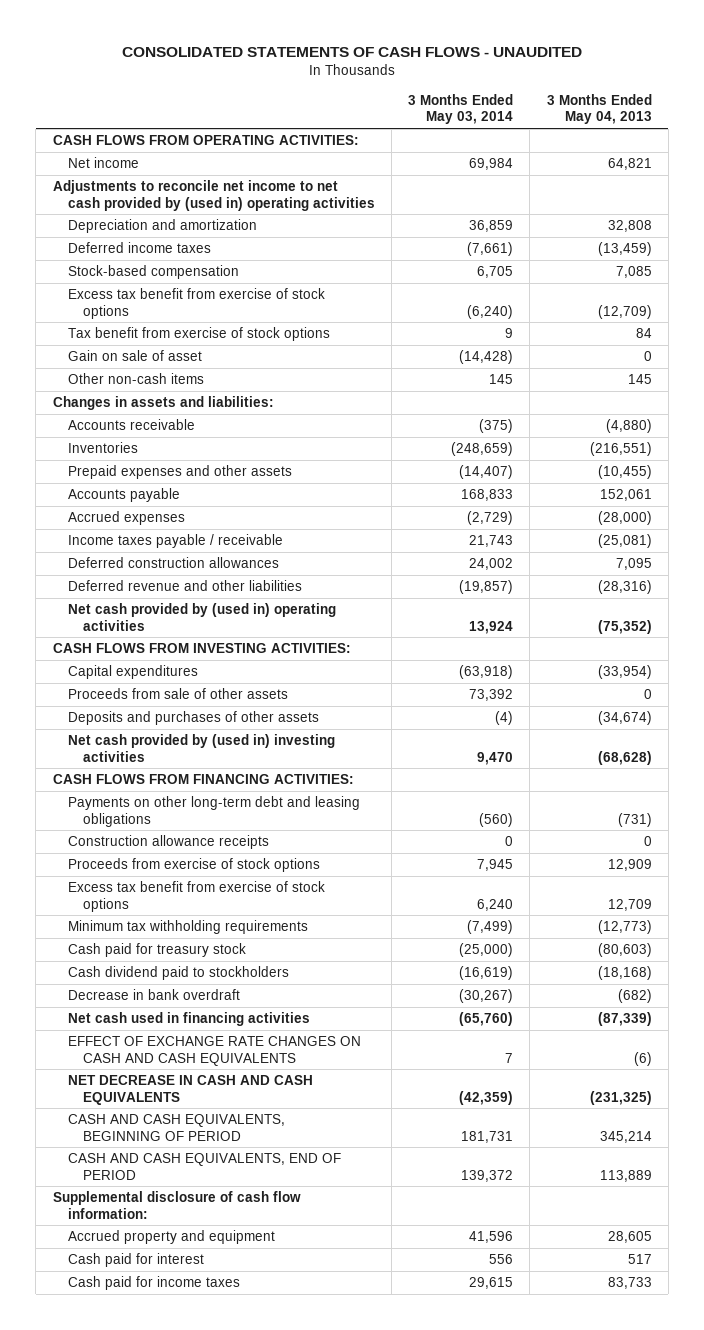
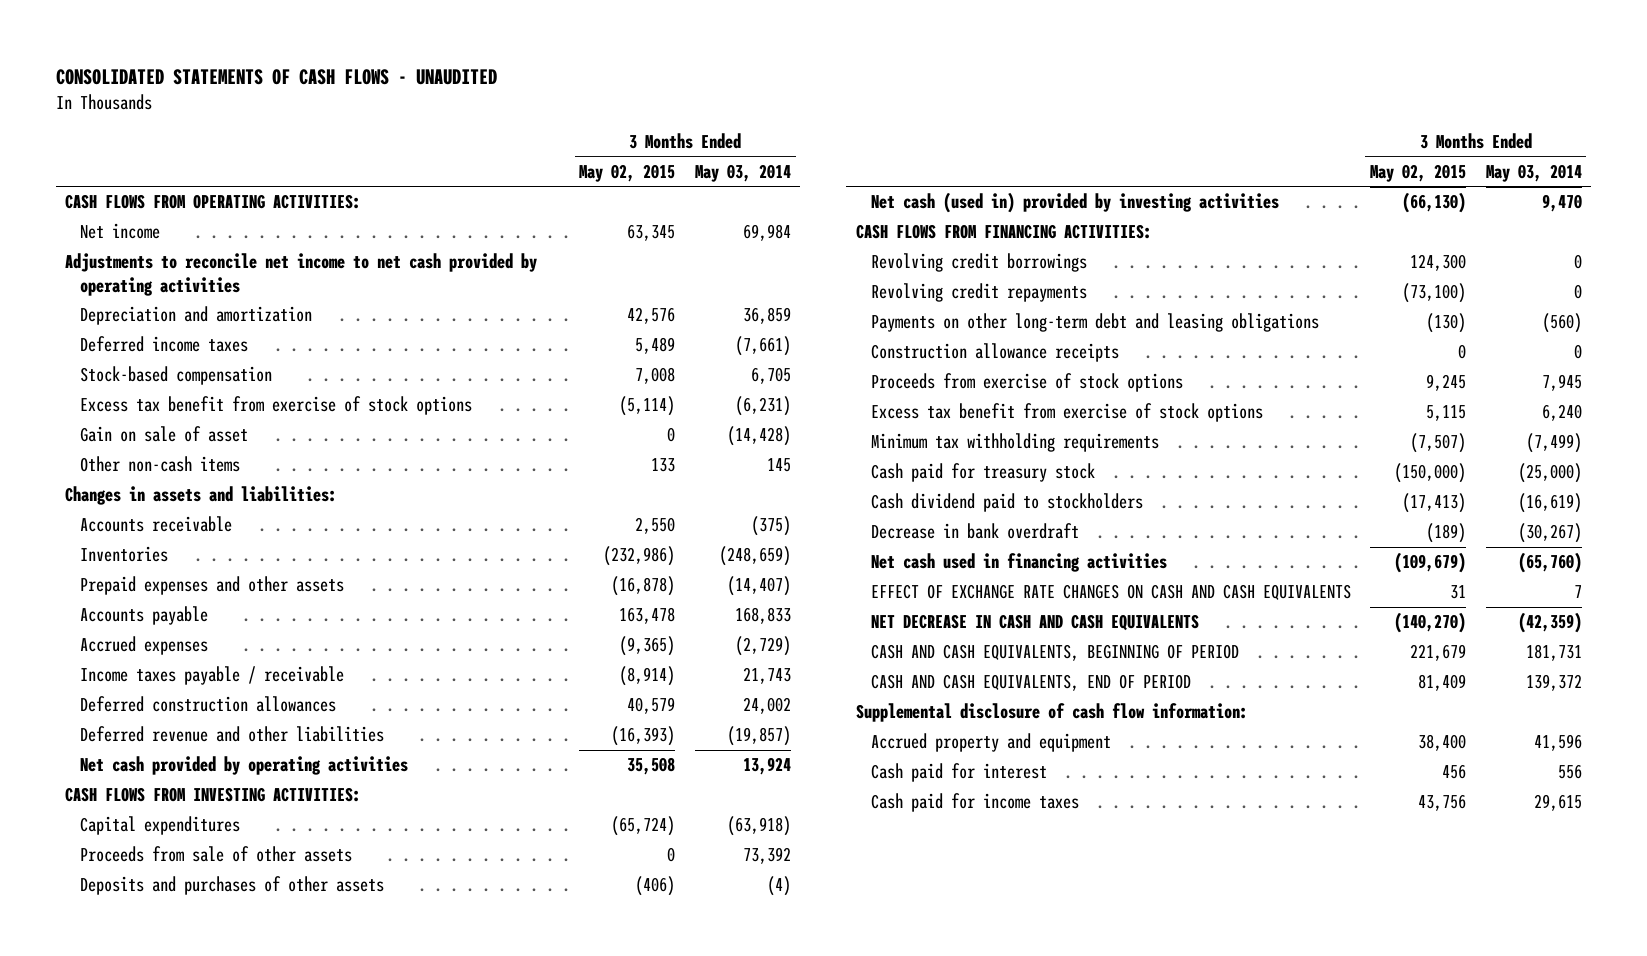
[546,93,652,125] 3 Months Ended May 04, 2013 -> none
none -> [579,163,676,182] May 02, 2015
[52,180,375,211] Adjustments to reconcile net income to net cash provided by (used in) operating activities -> [65,253,538,296] Adjustments to reconcile net income to net cash provided by operating activities
[67,327,330,342] Tax benefit from exercise of stock options -> none
[467,304,514,319] (6,240) -> [734,396,791,417] (6,231)
[67,603,336,631] Net cash provided by (used in) operating activities -> [79,756,408,776] Net cash provided by operating activities
[67,734,335,762] Net cash provided by (used in) investing activities -> [870,192,1279,214] Net cash (used in) provided by investing activities
none -> [870,253,1087,273] Revolving credit borrowings
none -> [870,283,1087,303] Revolving credit repayments

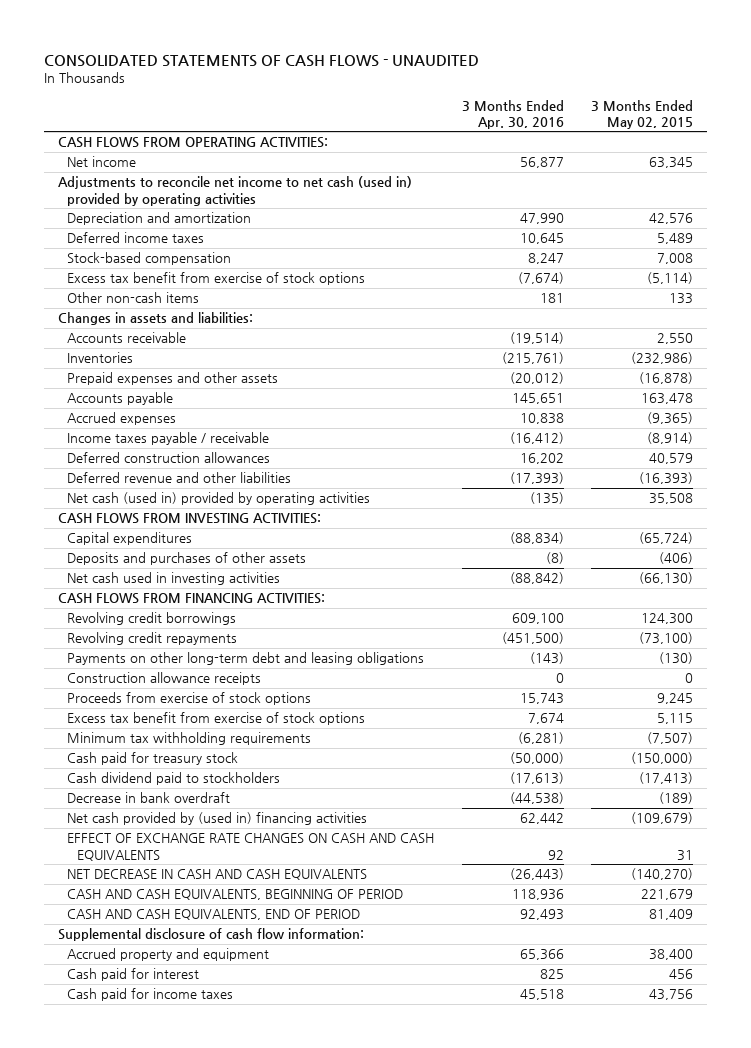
[694,163,791,182] May 03, 2014 -> none
none -> [461,99,564,129] 3 Months Ended Apr. 30, 2016
[65,253,538,296] Adjustments to reconcile net income to net cash provided by operating activities -> [58,176,413,206] Adjustments to reconcile net income to net cash (used in) provided by operating activities
[79,426,248,443] Gain on sale of asset -> none
[79,756,408,776] Net cash provided by operating activities -> [67,492,371,506] Net cash (used in) provided by operating activities
[79,846,352,863] Proceeds from sale of other assets -> none
[870,192,1279,214] Net cash (used in) provided by investing activities -> [67,572,281,586] Net cash used in investing activities
[870,553,1167,573] Net cash used in financing activities -> [67,812,368,826] Net cash provided by (used in) financing activities

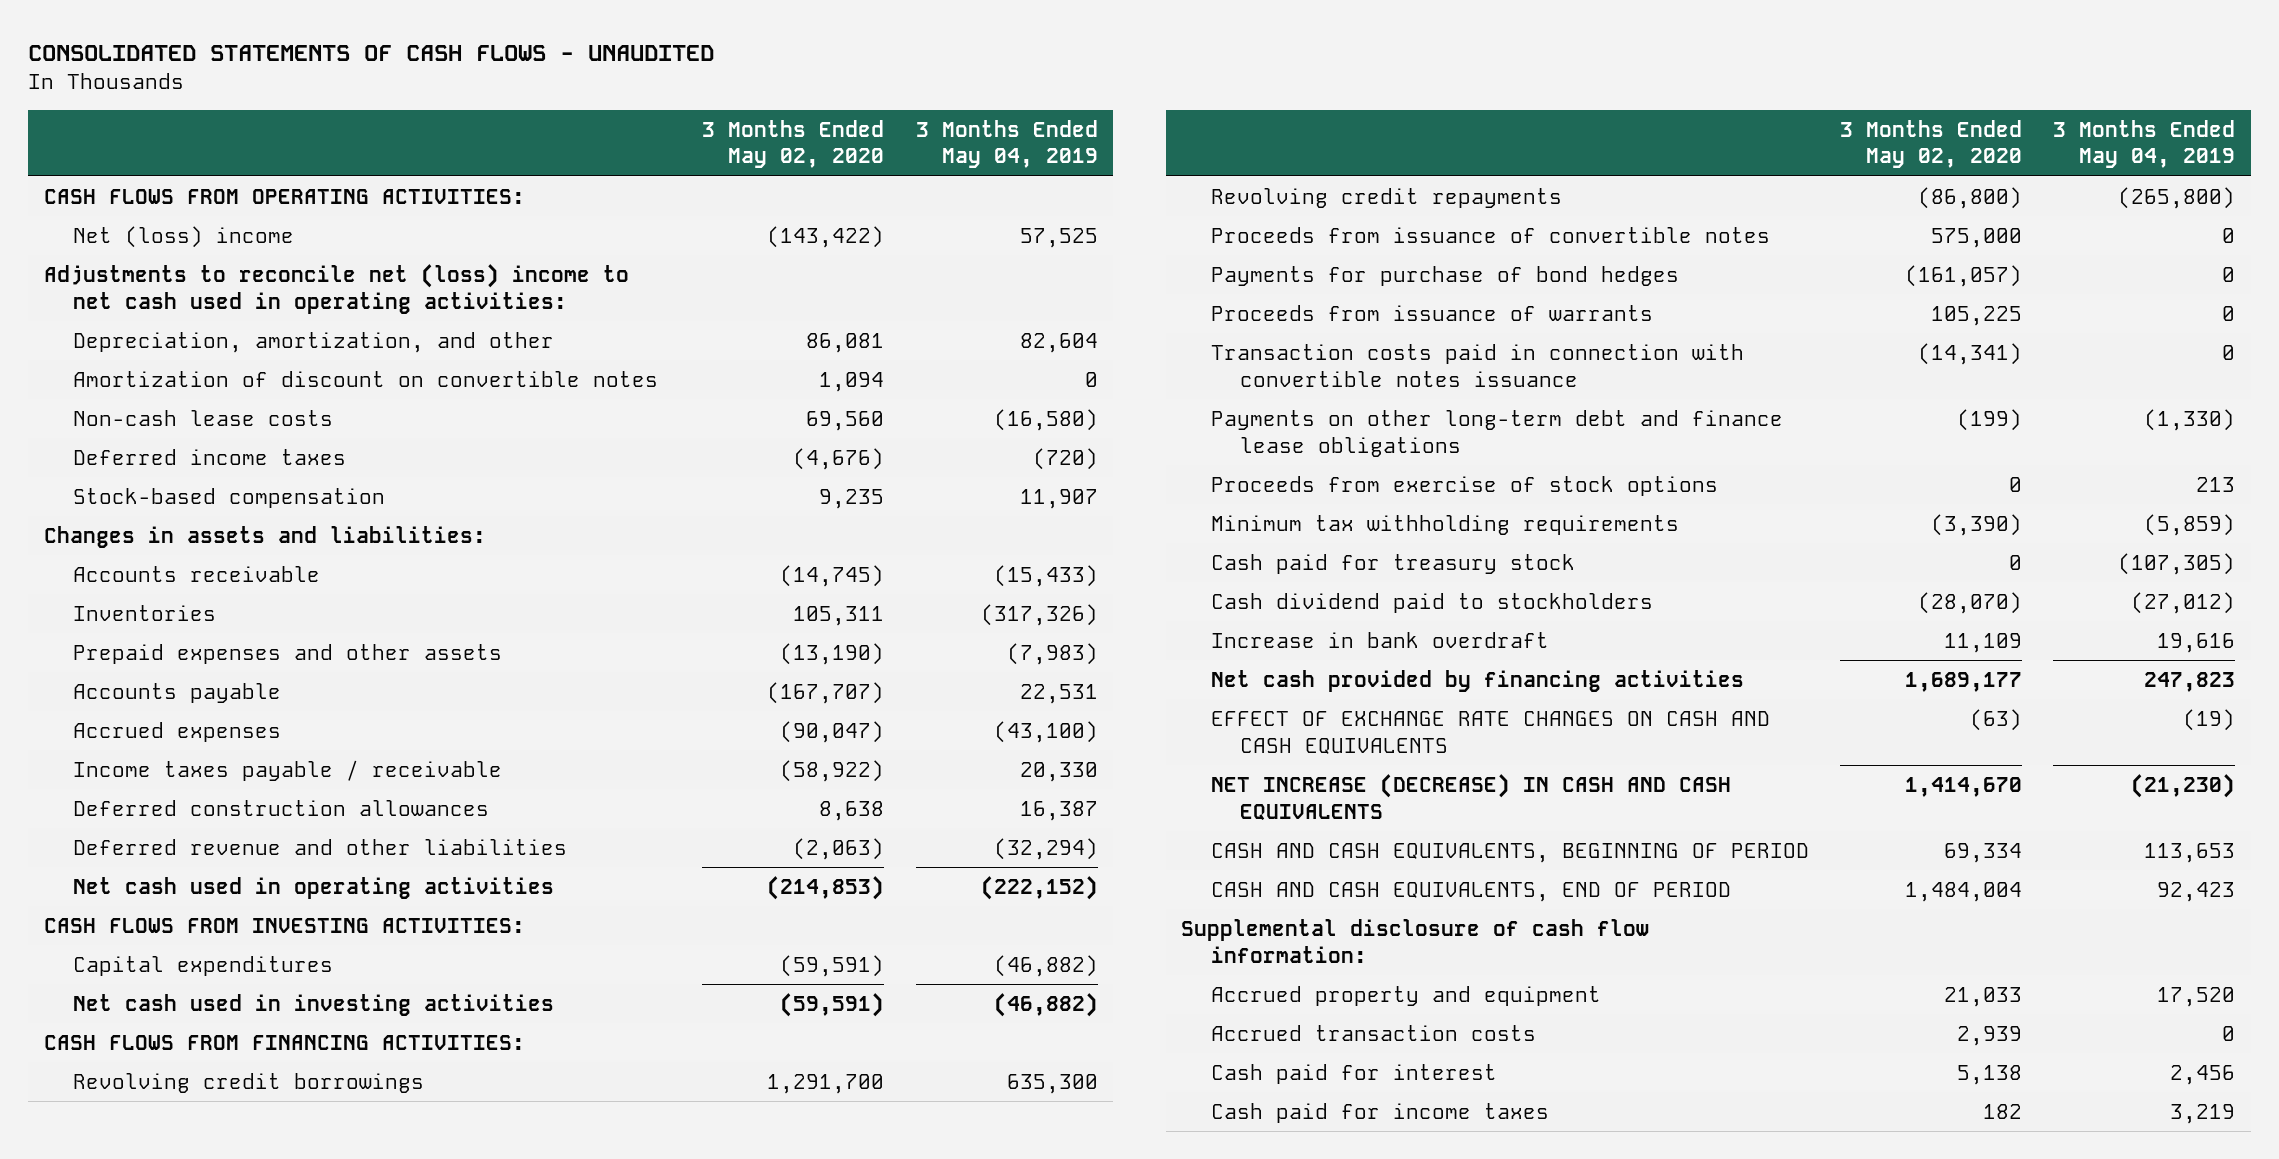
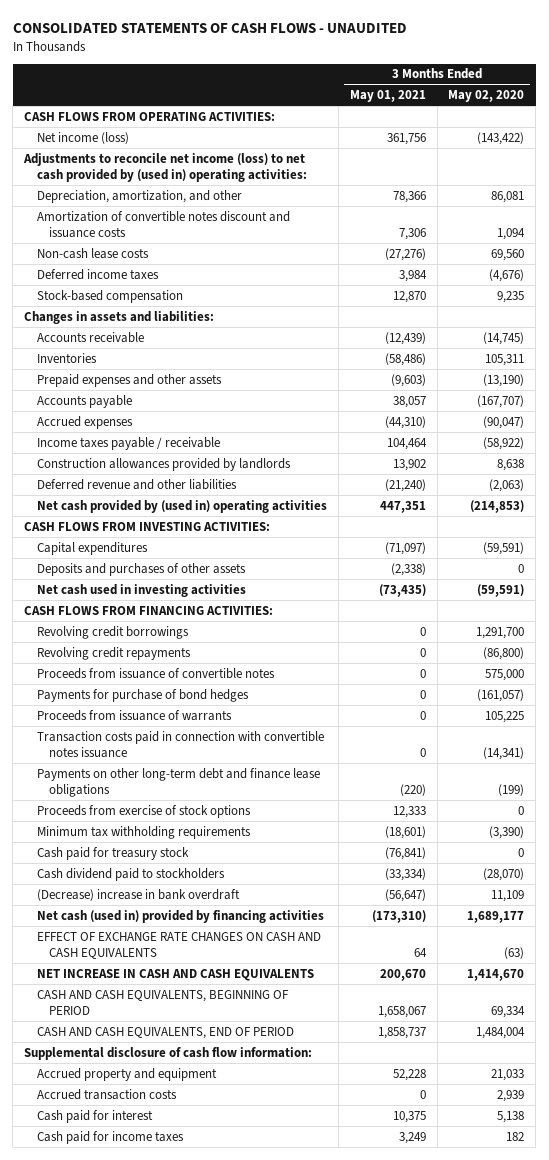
[915,119,1098,169] 3 Months Ended May 04, 2019 -> none
none -> [349,90,426,103] May 01, 2021
[73,225,295,248] Net (loss) income -> [36,131,129,144] Net income (loss)
[43,263,629,314] Adjustments to reconcile net (loss) income to net cash used in operating activities: -> [23,152,307,183] Adjustments to reconcile net income (loss) to net cash provided by (used in) operating activities:
[73,370,659,387] Amortization of discount on convertible notes -> [36,210,290,239] Amortization of convertible notes discount and issuance costs
[73,799,490,816] Deferred construction allowances -> [36,457,291,471] Construction allowances provided by landlords
[73,876,555,899] Net cash used in operating activities -> [36,499,327,513] Net cash provided by (used in) operating activities
none -> [36,562,246,576] Deposits and purchases of other assets
[1210,631,1549,648] Increase in bank overdraft -> [36,888,240,901] (Decrease) increase in bank overdraft
[1210,669,1744,692] Net cash provided by financing activities -> [36,909,324,923] Net cash (used in) provided by financing activities
[1210,773,1731,821] NET INCREASE (DECREASE) IN CASH AND CASH EQUIVALENTS -> [36,968,314,981] NET INCREASE IN CASH AND CASH EQUIVALENTS

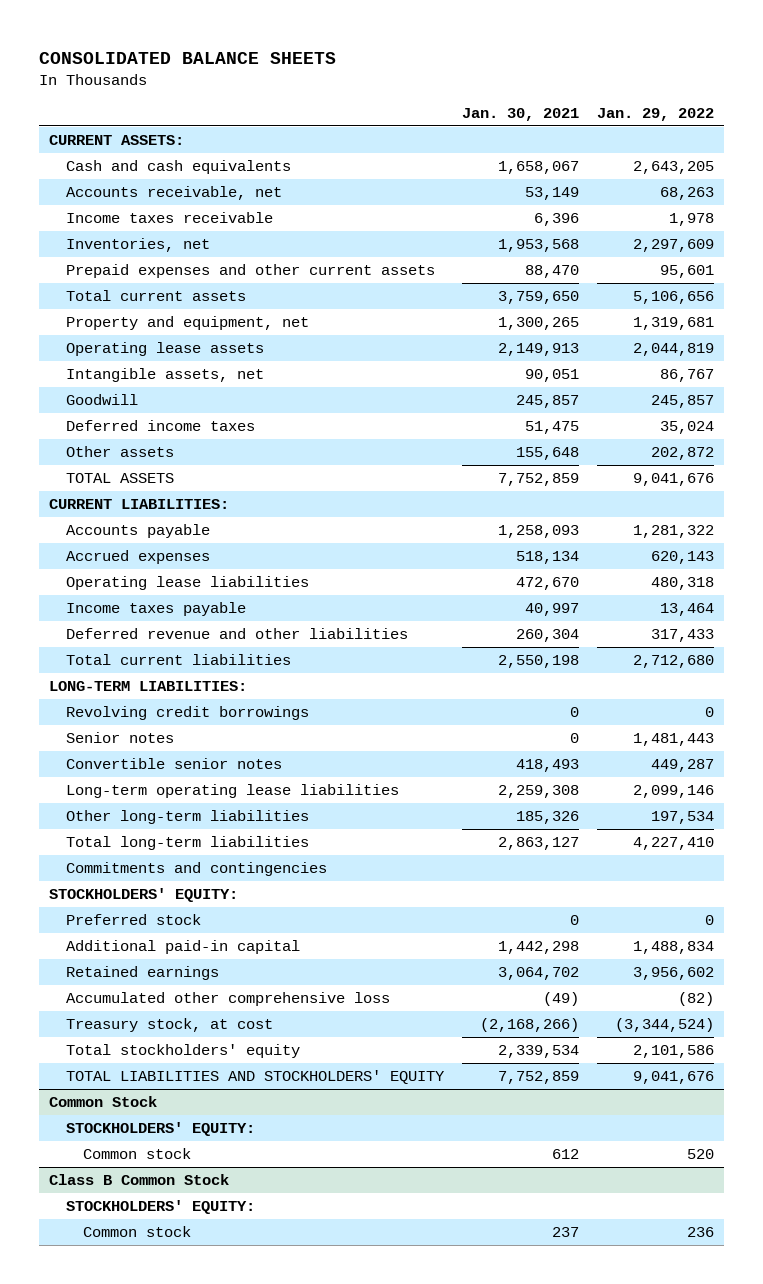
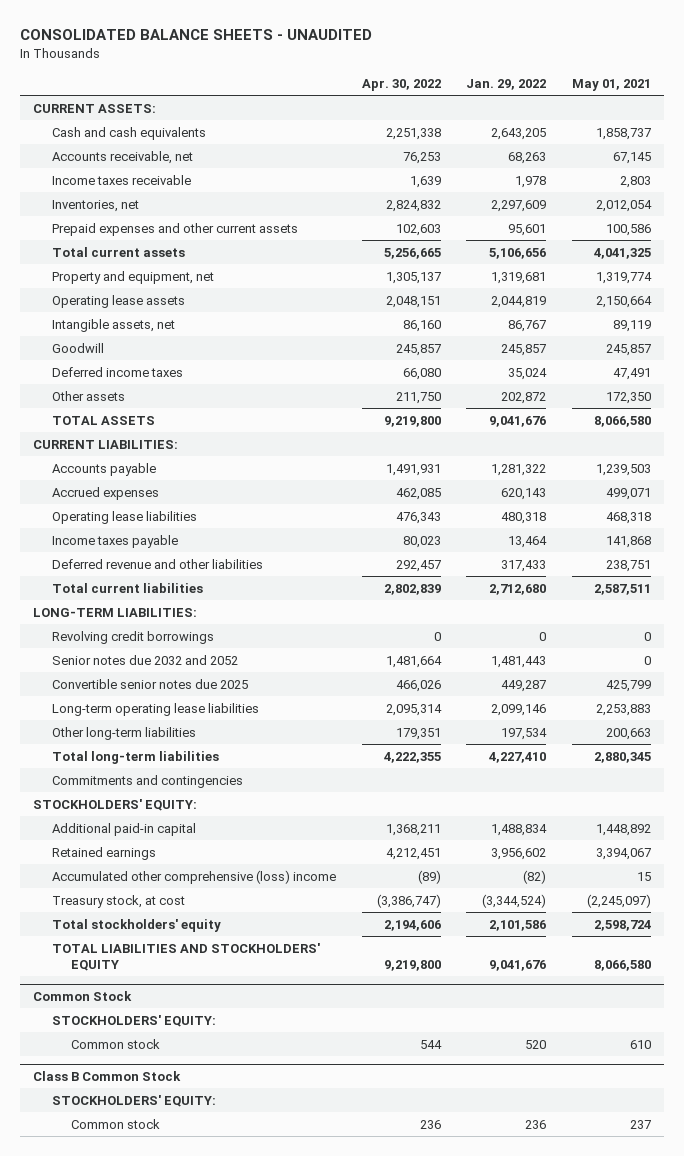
[39,51,337,64] CONSOLIDATED BALANCE SHEETS -> [20,29,373,41] CONSOLIDATED BALANCE SHEETS - UNAUDITED
[462,108,580,122] Jan. 30, 2021 -> none
none -> [361,78,441,91] Apr. 30, 2022
none -> [572,78,652,91] May 01, 2021
[65,731,174,743] Senior notes -> [52,654,239,665] Senior notes due 2032 and 2052
[65,757,282,769] Convertible senior notes -> [52,678,249,689] Convertible senior notes due 2025
[65,913,201,925] Preferred stock -> none
[65,991,390,1006] Accumulated other comprehensive loss -> [52,869,337,884] Accumulated other comprehensive (loss) income

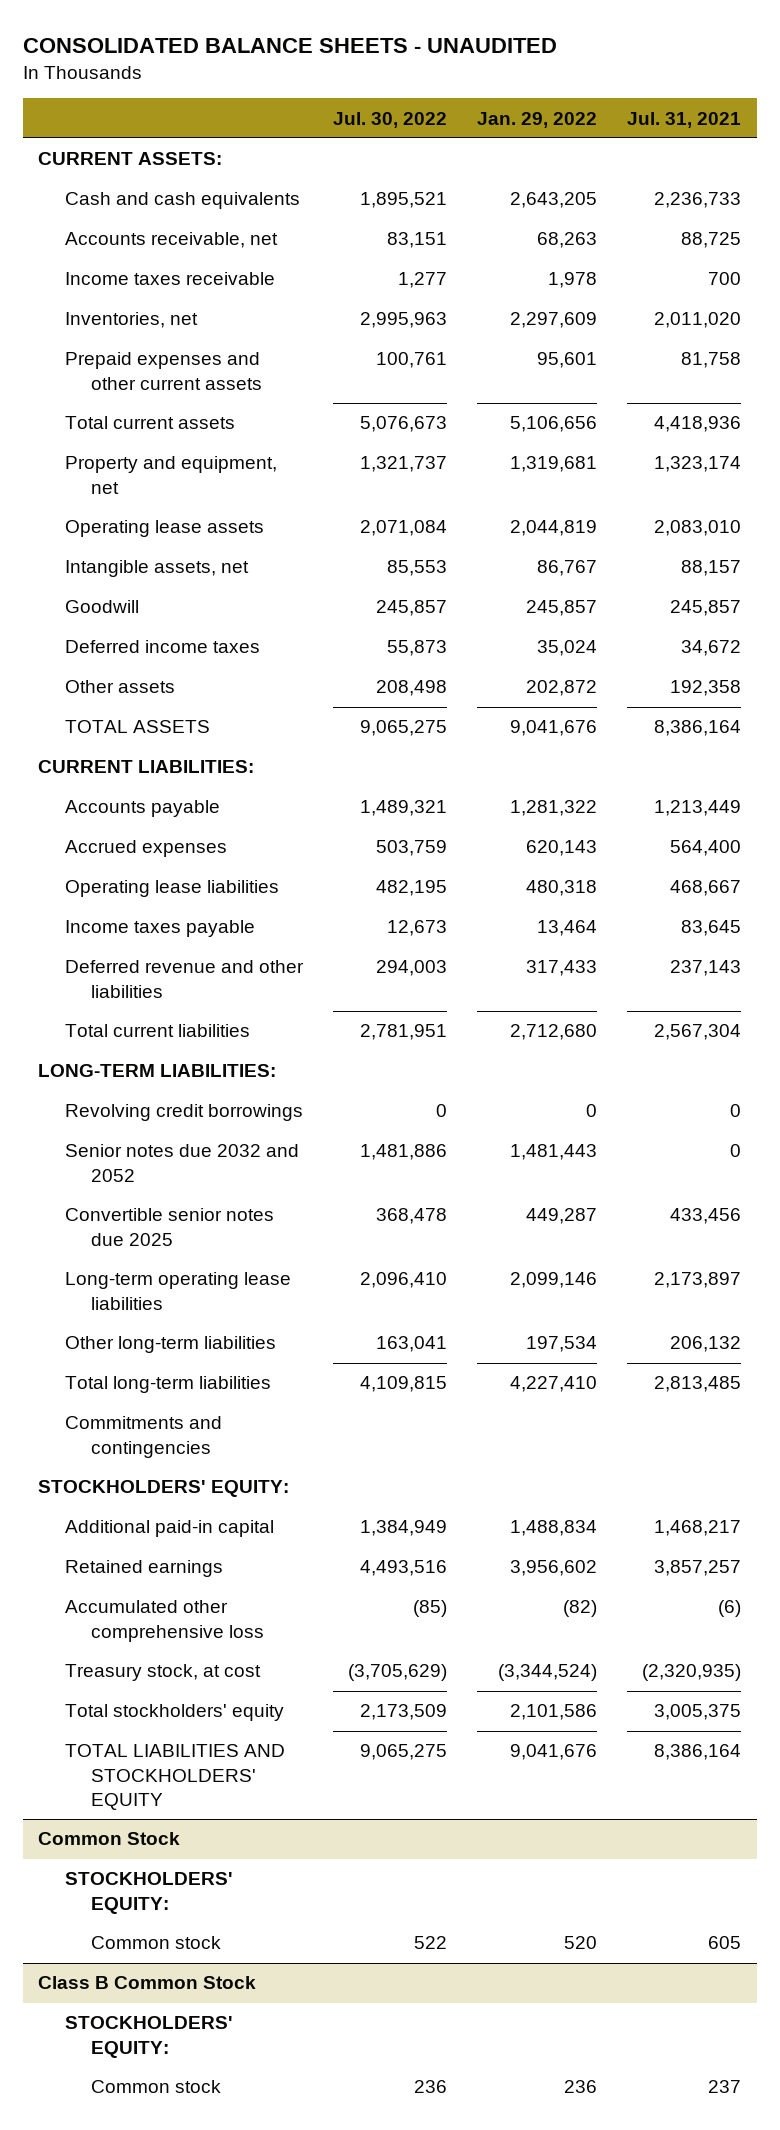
[361,78,441,91] Apr. 30, 2022 -> none
[572,78,652,91] May 01, 2021 -> none
none -> [333,111,448,128] Jul. 30, 2022
none -> [627,111,742,128] Jul. 31, 2021
[52,869,337,884] Accumulated other comprehensive (loss) income -> [64,1600,265,1642] Accumulated other comprehensive loss

